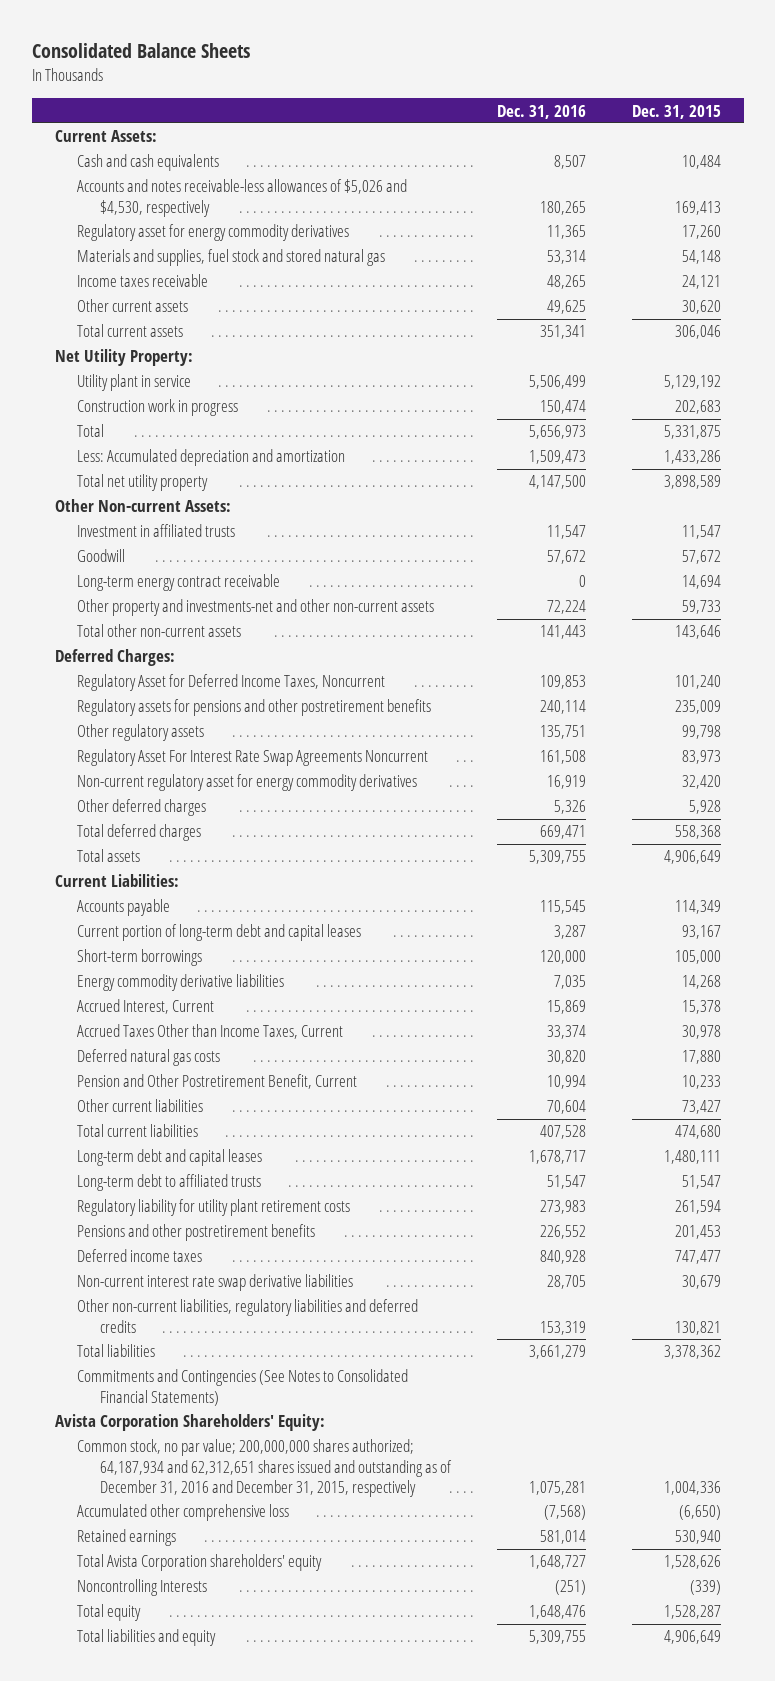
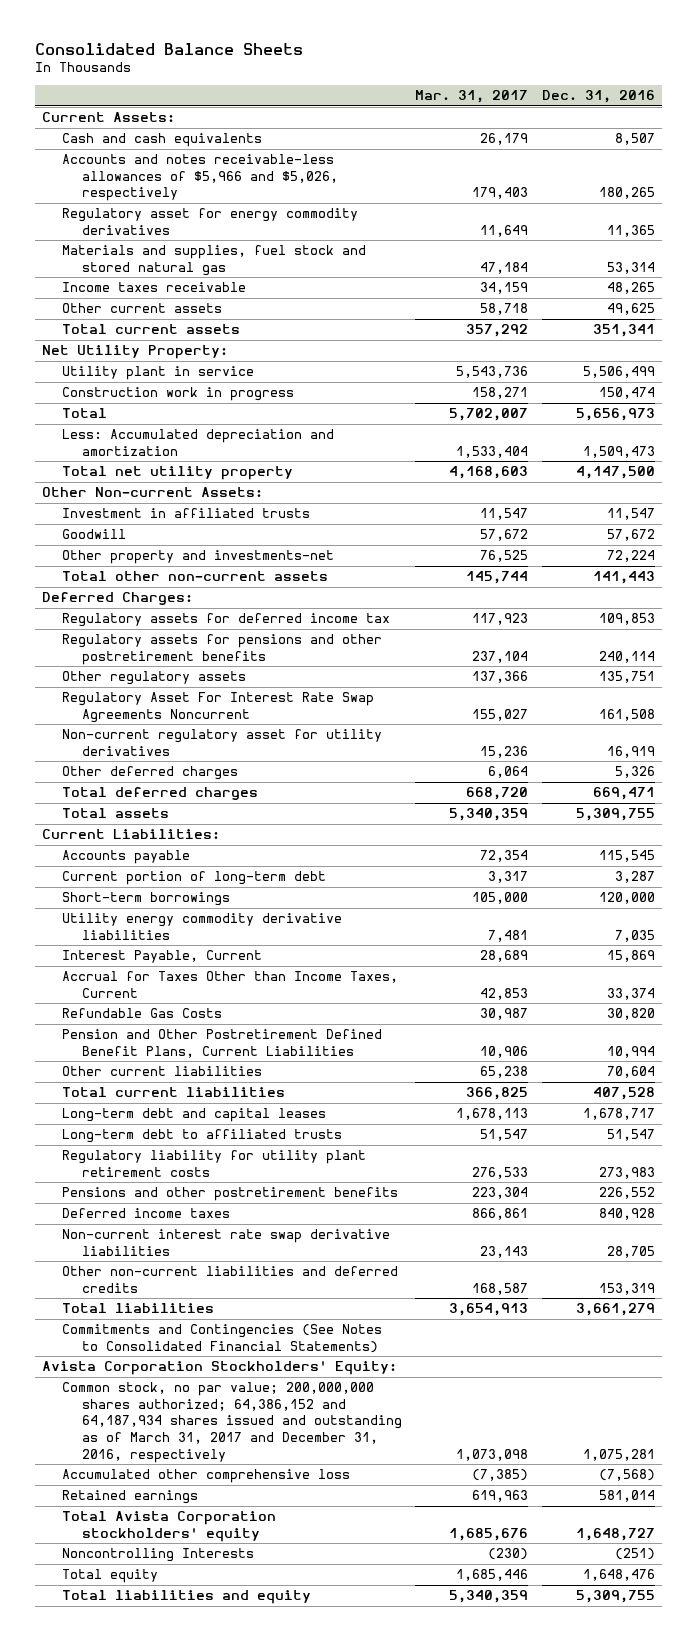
[631,104,721,119] Dec. 31, 2015 -> none
none -> [415,90,529,104] Mar. 31, 2017
[77,179,408,217] Accounts and notes receivable-less allowances of $5,026 and $4,530, respectively -> [61,154,338,202] Accounts and notes receivable-less allowances of $5,966 and $5,026, respectively
[77,574,281,592] Long-term energy contract receivable -> none
[77,599,435,617] Other property and investments-net and other non-current assets -> [61,550,334,565] Other property and investments-net
[77,674,386,692] Regulatory Asset for Deferred Income Taxes, Noncurrent -> [61,613,390,628] Regulatory assets for deferred income tax
[77,774,418,792] Non-current regulatory asset for energy commodity derivatives -> [61,729,382,756] Non-current regulatory asset for utility derivatives
[77,924,362,942] Current portion of long-term debt and capital leases -> [61,871,326,886] Current portion of long-term debt
[77,974,285,992] Energy commodity derivative liabilities -> [61,913,342,940] Utility energy commodity derivative liabilities
[77,999,215,1015] Accrued Interest, Current -> [61,950,262,964] Interest Payable, Current
[77,1024,344,1040] Accrued Taxes Other than Income Taxes, Current -> [61,971,398,998] Accrual for Taxes Other than Income Taxes, Current
[77,1049,221,1067] Deferred natural gas costs -> [61,1008,222,1019] Refundable Gas Costs
[77,1074,358,1090] Pension and Other Postretirement Benefit, Current -> [61,1029,382,1058] Pension and Other Postretirement Defined Benefit Plans, Current Liabilities
[77,1299,419,1333] Other non-current liabilities, regulatory liabilities and deferred credits -> [61,1266,398,1293] Other non-current liabilities and deferred credits
[54,1414,325,1432] Avista Corporation Shareholders' Equity: -> [41,1361,397,1376] Avista Corporation Stockholders' Equity:
[77,1439,453,1497] Common stock, no par value; 200,000,000 shares authorized; 64,187,934 and 62,312,651 shares issued and outstanding as of December 31, 2016 and December 31, 2015, respectively -> [61,1382,402,1463] Common stock, no par value; 200,000,000 shares authorized; 64,386,152 and 64,187,934 shares issued and outstanding as of March 31, 2017 and December 31, 2016, respectively
[77,1554,323,1572] Total Avista Corporation shareholders' equity -> [61,1511,276,1542] Total Avista Corporation stockholders' equity

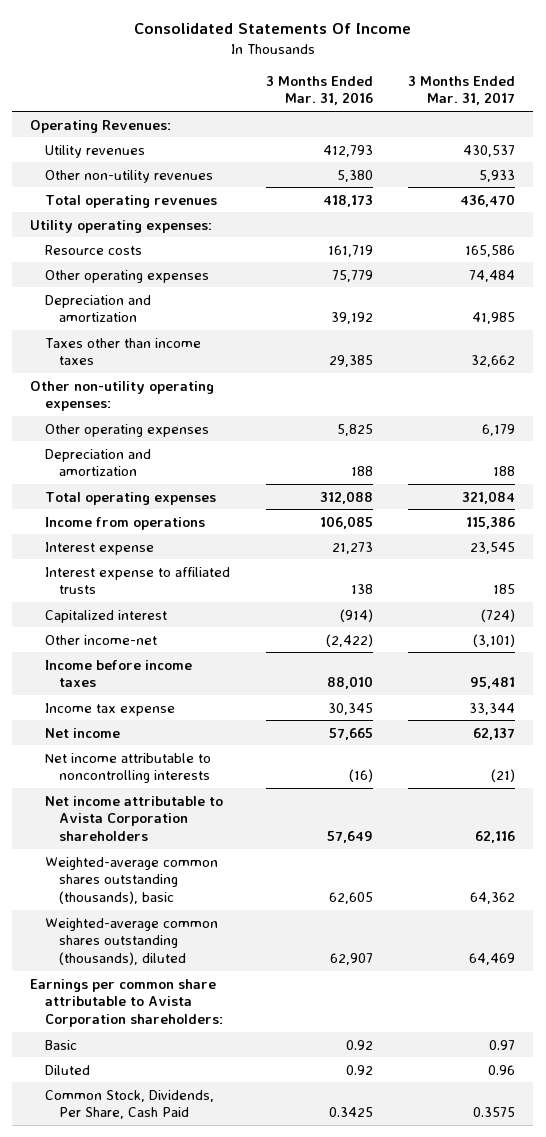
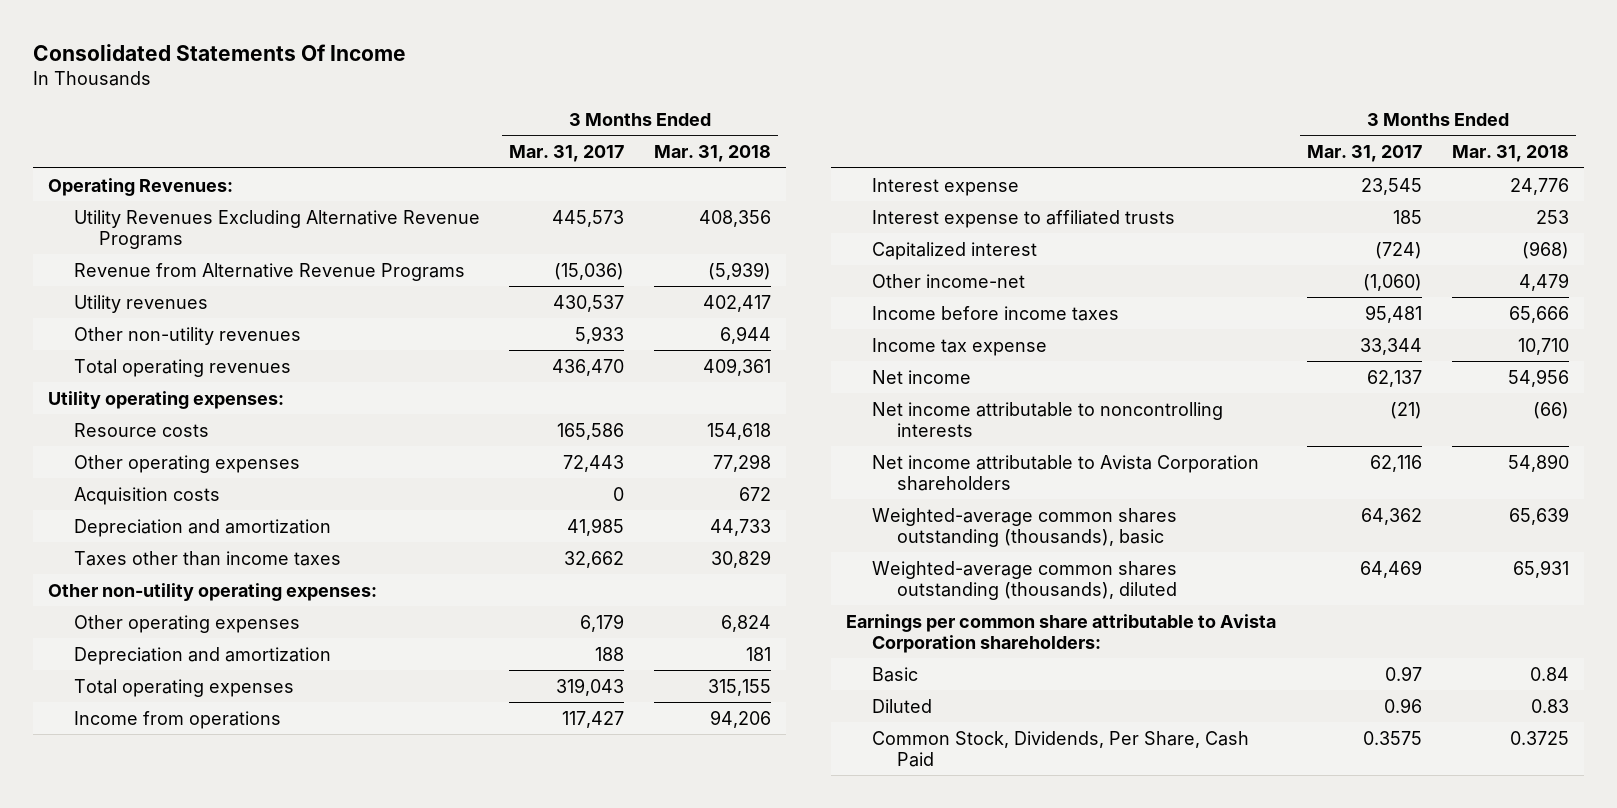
[265,75,373,106] 3 Months Ended Mar. 31, 2016 -> none
none -> [653,145,771,163] Mar. 31, 2018
none -> [73,209,480,249] Utility Revenues Excluding Alternative Revenue Programs
none -> [73,262,465,281] Revenue from Alternative Revenue Programs
[469,269,516,282] 74,484 -> [563,454,625,472] 72,443
none -> [73,486,220,505] Acquisition costs
[462,490,516,504] 321,084 -> [556,677,625,696] 319,043
[466,516,516,529] 115,386 -> [562,710,625,728] 117,427
[473,633,516,647] (3,101) -> [1363,273,1423,291] (1,060)

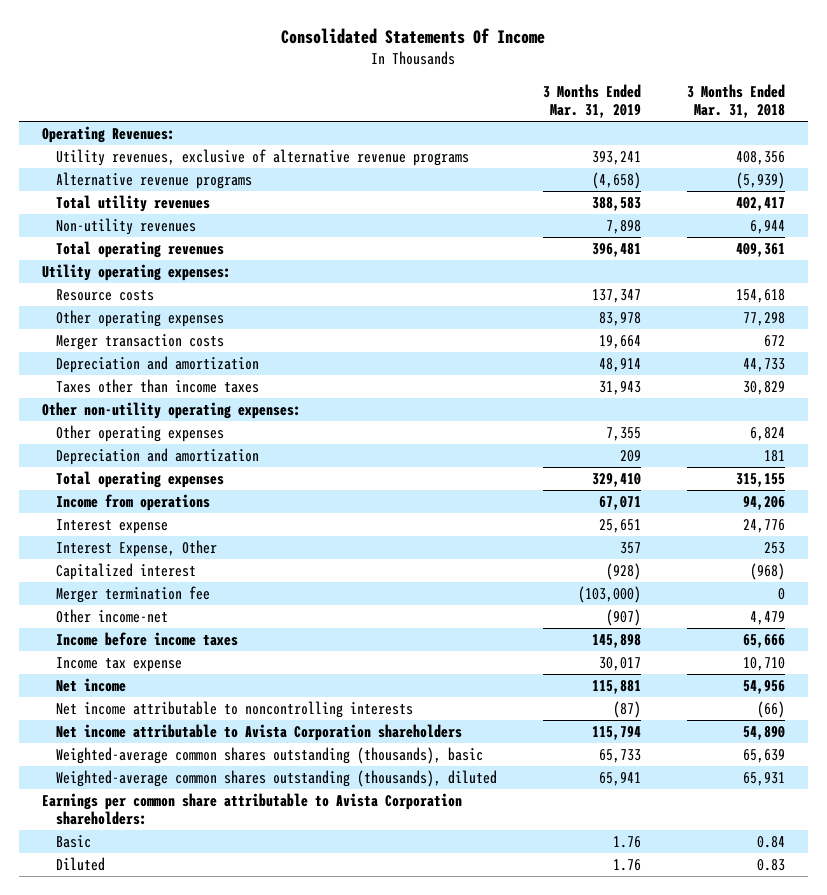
[509,145,625,163] Mar. 31, 2017 -> none
none -> [543,83,642,119] 3 Months Ended Mar. 31, 2019
[73,209,480,249] Utility Revenues Excluding Alternative Revenue Programs -> [56,148,470,166] Utility revenues, exclusive of alternative revenue programs
[73,262,465,281] Revenue from Alternative Revenue Programs -> [56,171,253,189] Alternative revenue programs
[73,294,208,313] Utility revenues -> [56,194,211,212] Total utility revenues
[73,326,301,345] Other non-utility revenues -> [56,217,197,235] Non-utility revenues
[73,486,220,505] Acquisition costs -> [56,333,225,350] Merger transaction costs
[871,209,1175,228] Interest expense to affiliated trusts -> [56,539,218,557] Interest Expense, Other
none -> [56,585,211,603] Merger termination fee
[871,730,1249,767] Common Stock, Dividends, Per Share, Cash Paid -> none

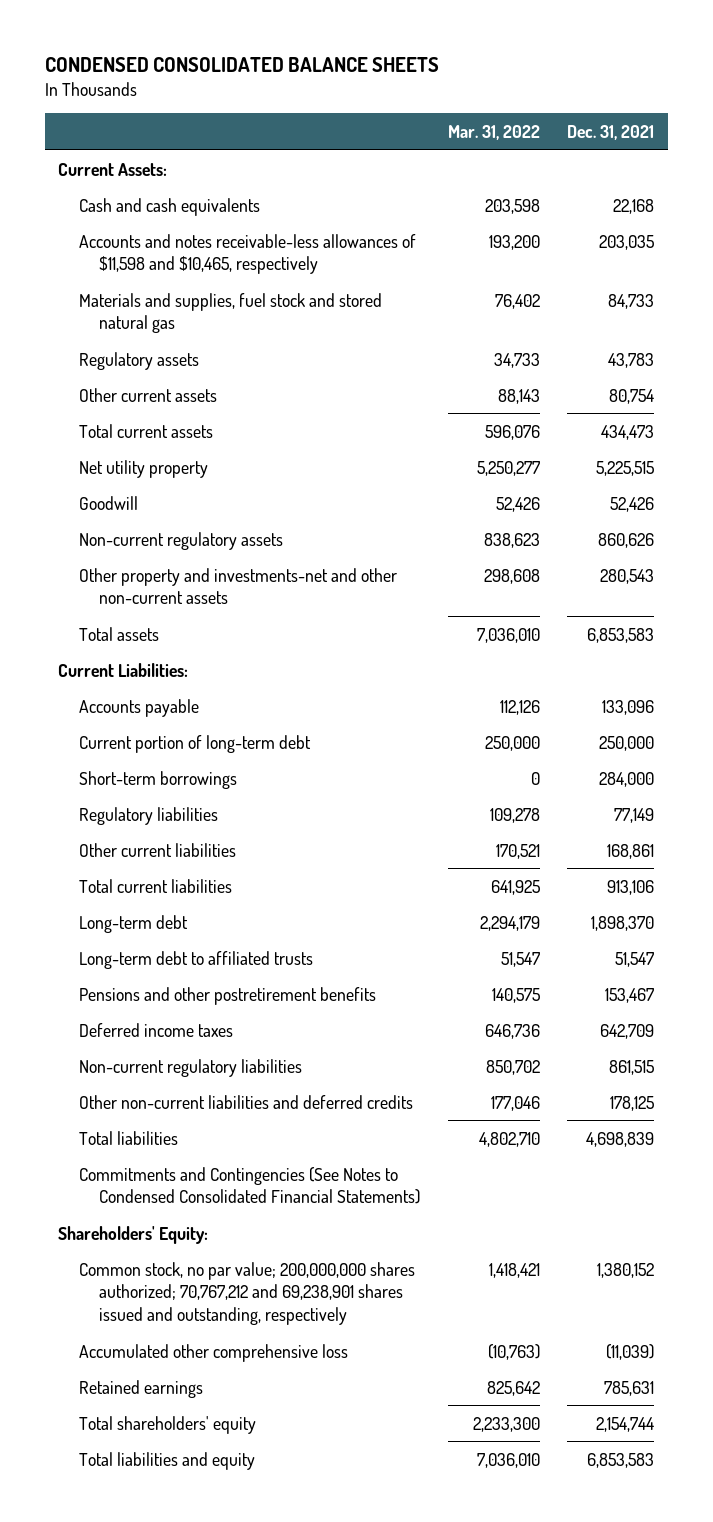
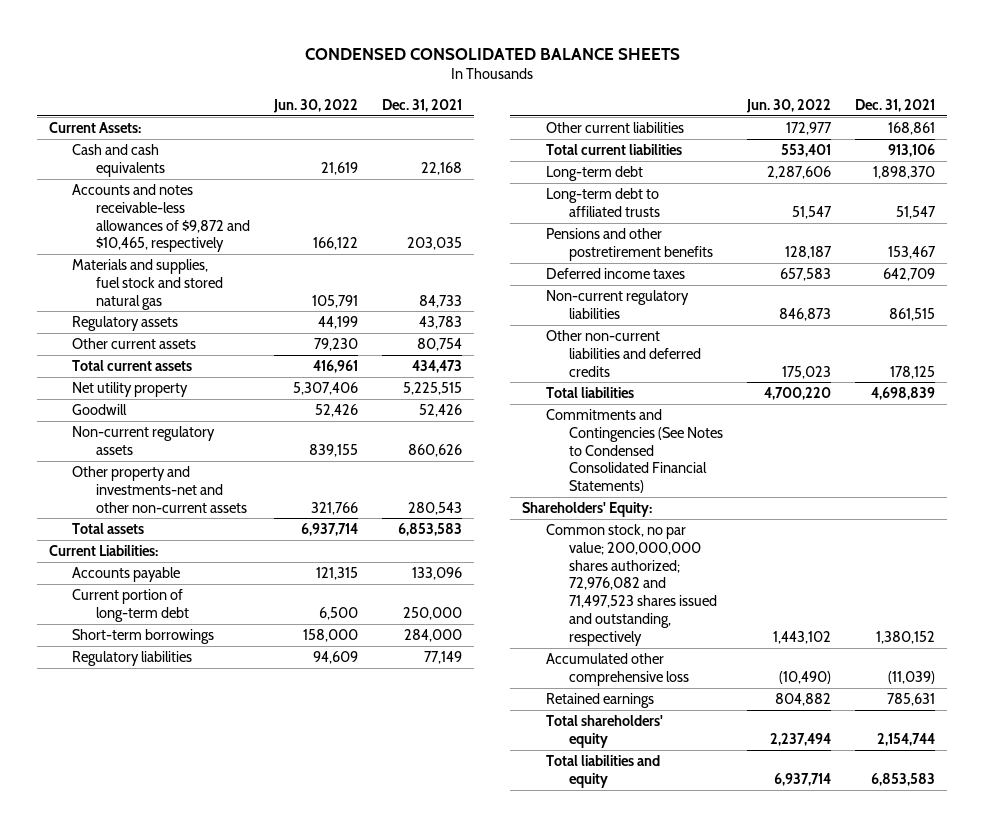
[447,125,540,141] Mar. 31, 2022 -> none
none -> [272,99,358,114] Jun. 30, 2022
[78,233,416,275] Accounts and notes receivable-less allowances of $11,598 and $10,465, respectively -> [72,184,250,253] Accounts and notes receivable-less allowances of $9,872 and $10,465, respectively
[78,1261,415,1325] Common stock, no par value; 200,000,000 shares authorized; 70,767,212 and 69,238,901 shares issued and outstanding, respectively -> [545,524,718,646] Common stock, no par value; 200,000,000 shares authorized; 72,976,082 and 71,497,523 shares issued and outstanding, respectively

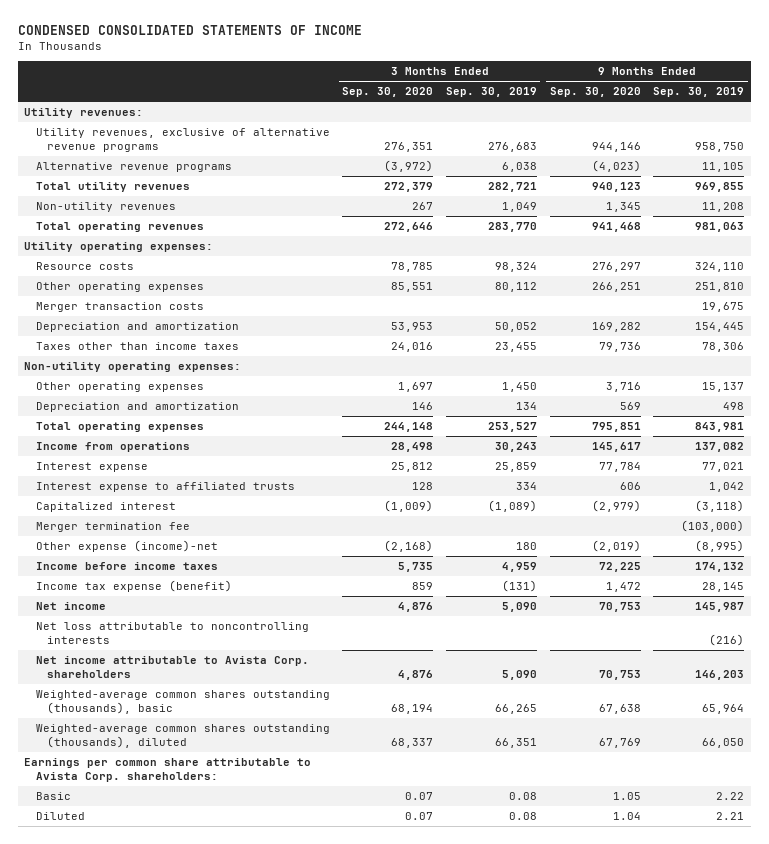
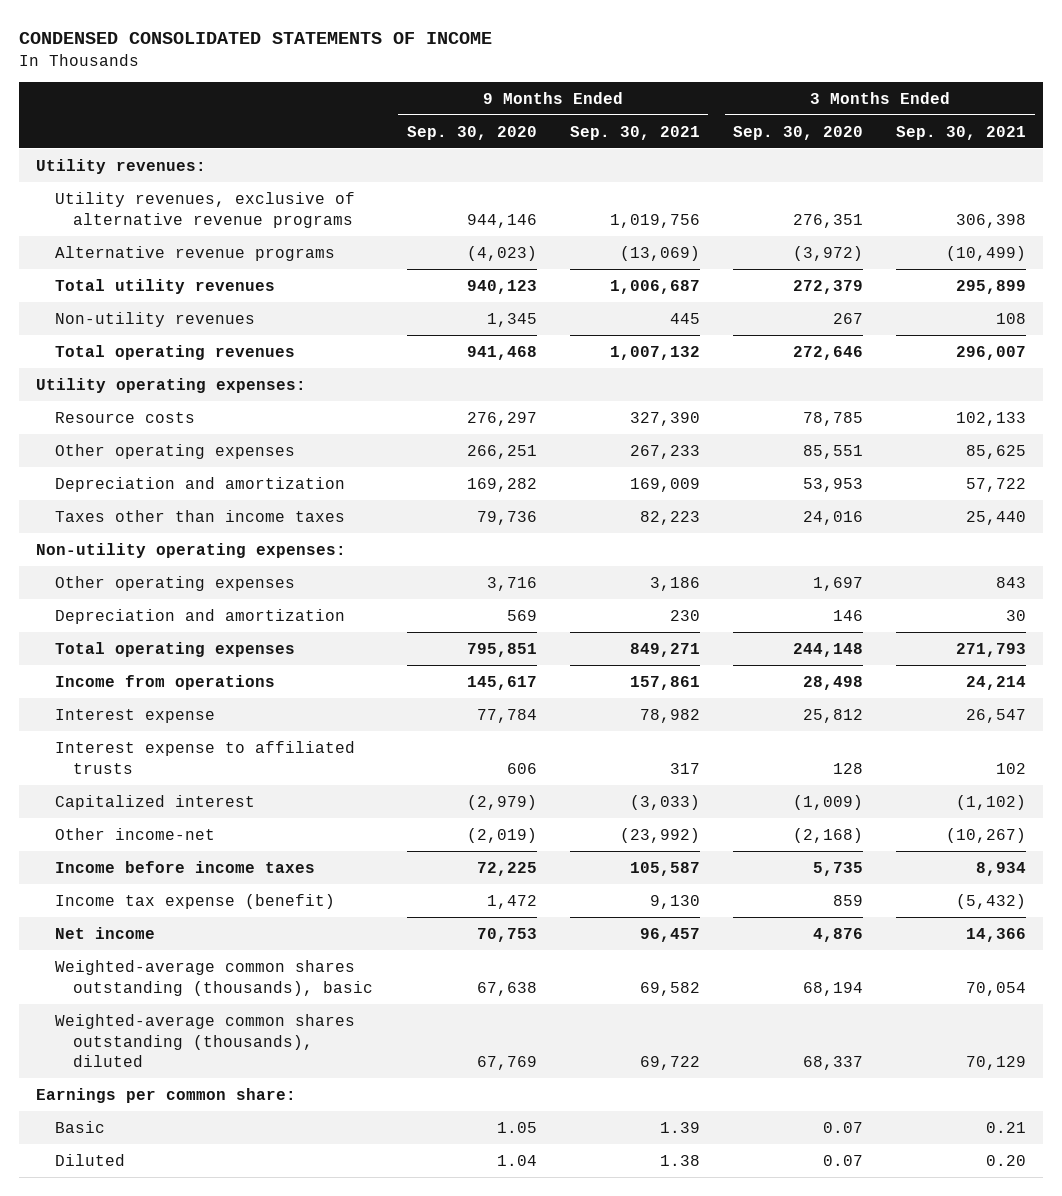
[445,87,537,98] Sep. 30, 2019 -> none
[653,87,745,98] Sep. 30, 2019 -> none
none -> [569,125,700,140] Sep. 30, 2021
none -> [896,125,1027,140] Sep. 30, 2021
[35,302,204,313] Merger transaction costs -> none
[35,522,190,533] Merger termination fee -> none
[35,540,218,553] Other expense (income)-net -> [54,827,215,840] Other income-net
[35,622,309,645] Net loss attributable to noncontrolling interests -> none
[35,656,309,679] Net income attributable to Avista Corp. shareholders -> none
[24,758,312,783] Earnings per common share attributable to Avista Corp. shareholders: -> [35,1087,296,1103] Earnings per common share:

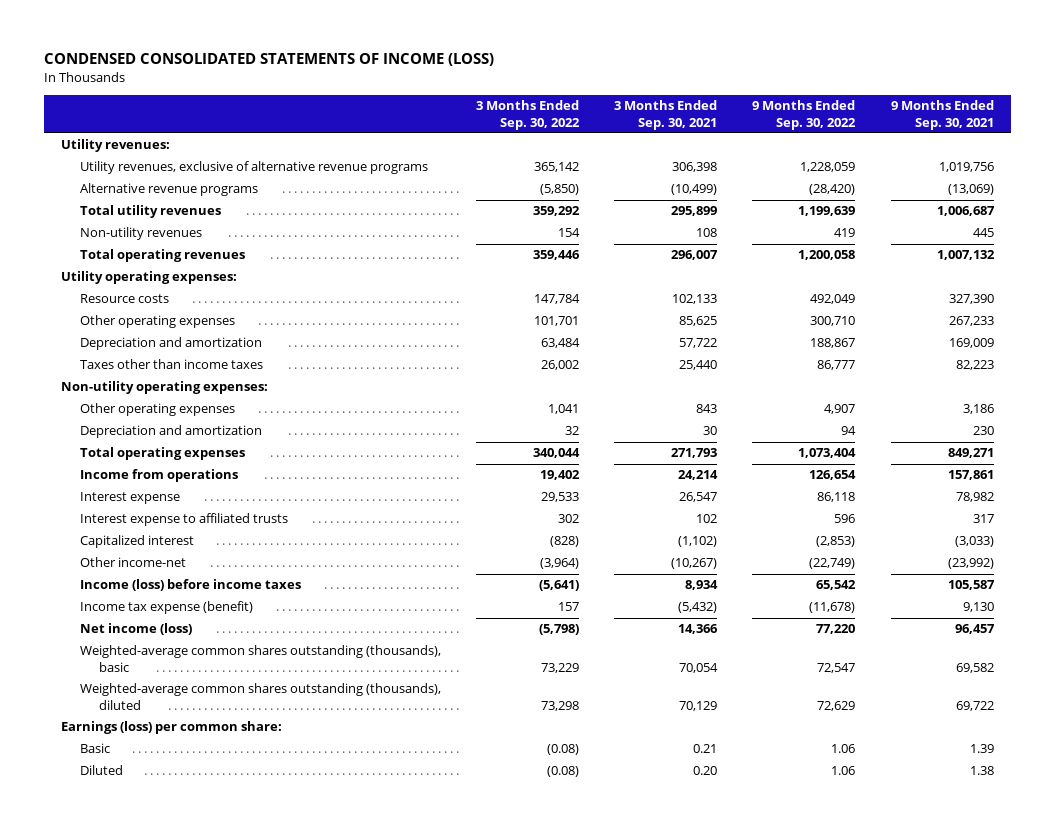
[19,32,493,45] CONDENSED CONSOLIDATED STATEMENTS OF INCOME -> [43,53,494,67] CONDENSED CONSOLIDATED STATEMENTS OF INCOME (LOSS)
[406,125,537,140] Sep. 30, 2020 -> none
[733,125,864,140] Sep. 30, 2020 -> none
none -> [476,100,581,130] 3 Months Ended Sep. 30, 2022
none -> [752,100,857,130] 9 Months Ended Sep. 30, 2022
[54,860,315,873] Income before income taxes -> [80,579,302,592] Income (loss) before income taxes
[54,926,155,939] Net income -> [80,623,193,636] Net income (loss)
[35,1087,296,1103] Earnings per common share: -> [61,721,283,735] Earnings (loss) per common share:

